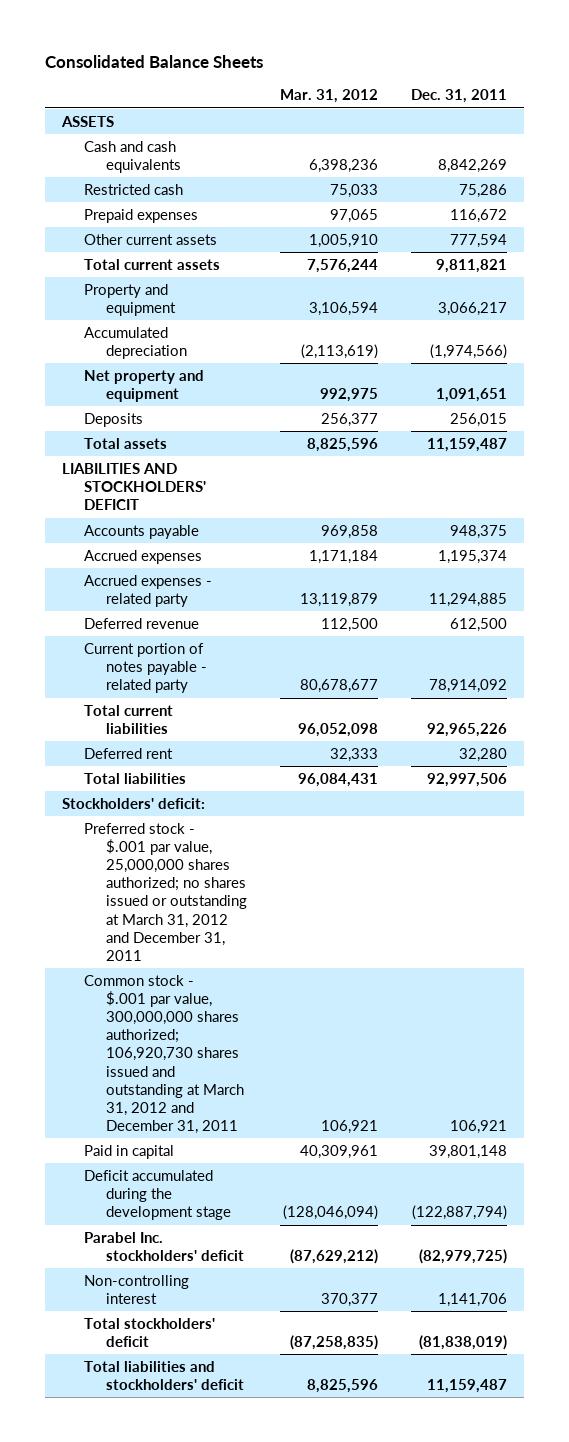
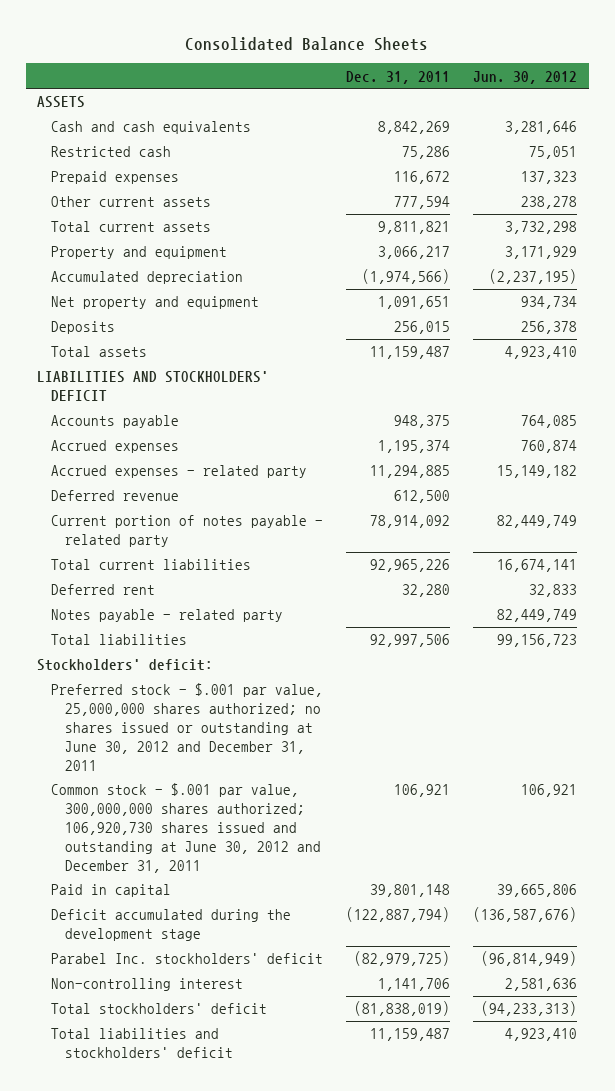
[280,89,379,104] Mar. 31, 2012 -> none
none -> [473,70,578,84] Jun. 30, 2012
none -> [50,609,283,623] Notes payable - related party
[83,822,248,961] Preferred stock - $.001 par value, 25,000,000 shares authorized; no shares issued or outstanding at March 31, 2012 and December 31, 2011 -> [50,683,323,771] Preferred stock - $.001 par value, 25,000,000 shares authorized; no shares issued or outstanding at June 30, 2012 and December 31, 2011
[83,974,245,1135] Common stock - $.001 par value, 300,000,000 shares authorized; 106,920,730 shares issued and outstanding at March 31, 2012 and December 31, 2011 -> [50,783,321,873] Common stock - $.001 par value, 300,000,000 shares authorized; 106,920,730 shares issued and outstanding at June 30, 2012 and December 31, 2011

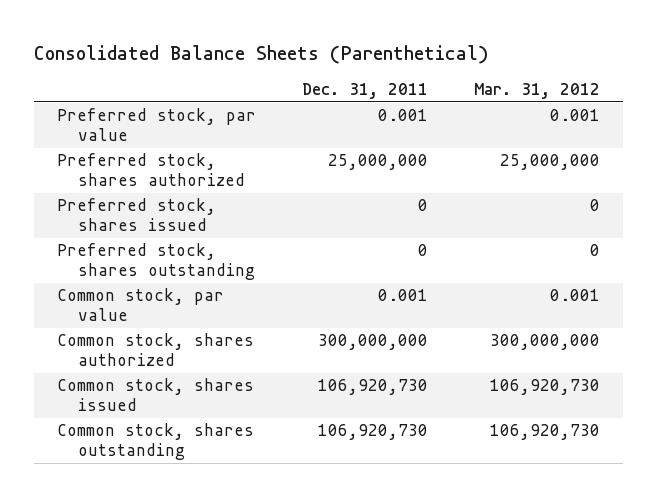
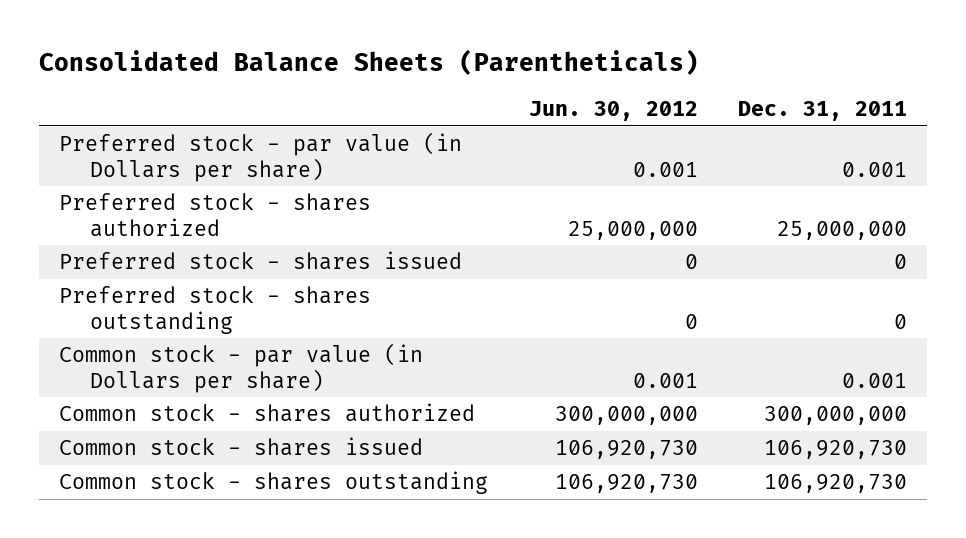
[33,44,489,64] Consolidated Balance Sheets (Parenthetical) -> [39,49,700,76] Consolidated Balance Sheets (Parentheticals)
[474,83,601,100] Mar. 31, 2012 -> none
none -> [528,101,698,122] Jun. 30, 2012
[56,108,256,142] Preferred stock, par value -> [59,132,463,182] Preferred stock - par value (in Dollars per share)
[56,153,245,187] Preferred stock, shares authorized -> [59,193,372,237] Preferred stock - shares authorized
[56,198,216,232] Preferred stock, shares issued -> [59,251,463,271] Preferred stock - shares issued
[56,243,255,281] Preferred stock, shares outstanding -> [59,286,372,334] Preferred stock - shares outstanding
[56,288,224,322] Common stock, par value -> [59,343,424,393] Common stock - par value (in Dollars per share)
[56,333,254,367] Common stock, shares authorized -> [59,403,476,423] Common stock - shares authorized
[56,378,254,412] Common stock, shares issued -> [59,437,424,457] Common stock - shares issued
[56,423,254,461] Common stock, shares outstanding -> [59,471,489,495] Common stock - shares outstanding

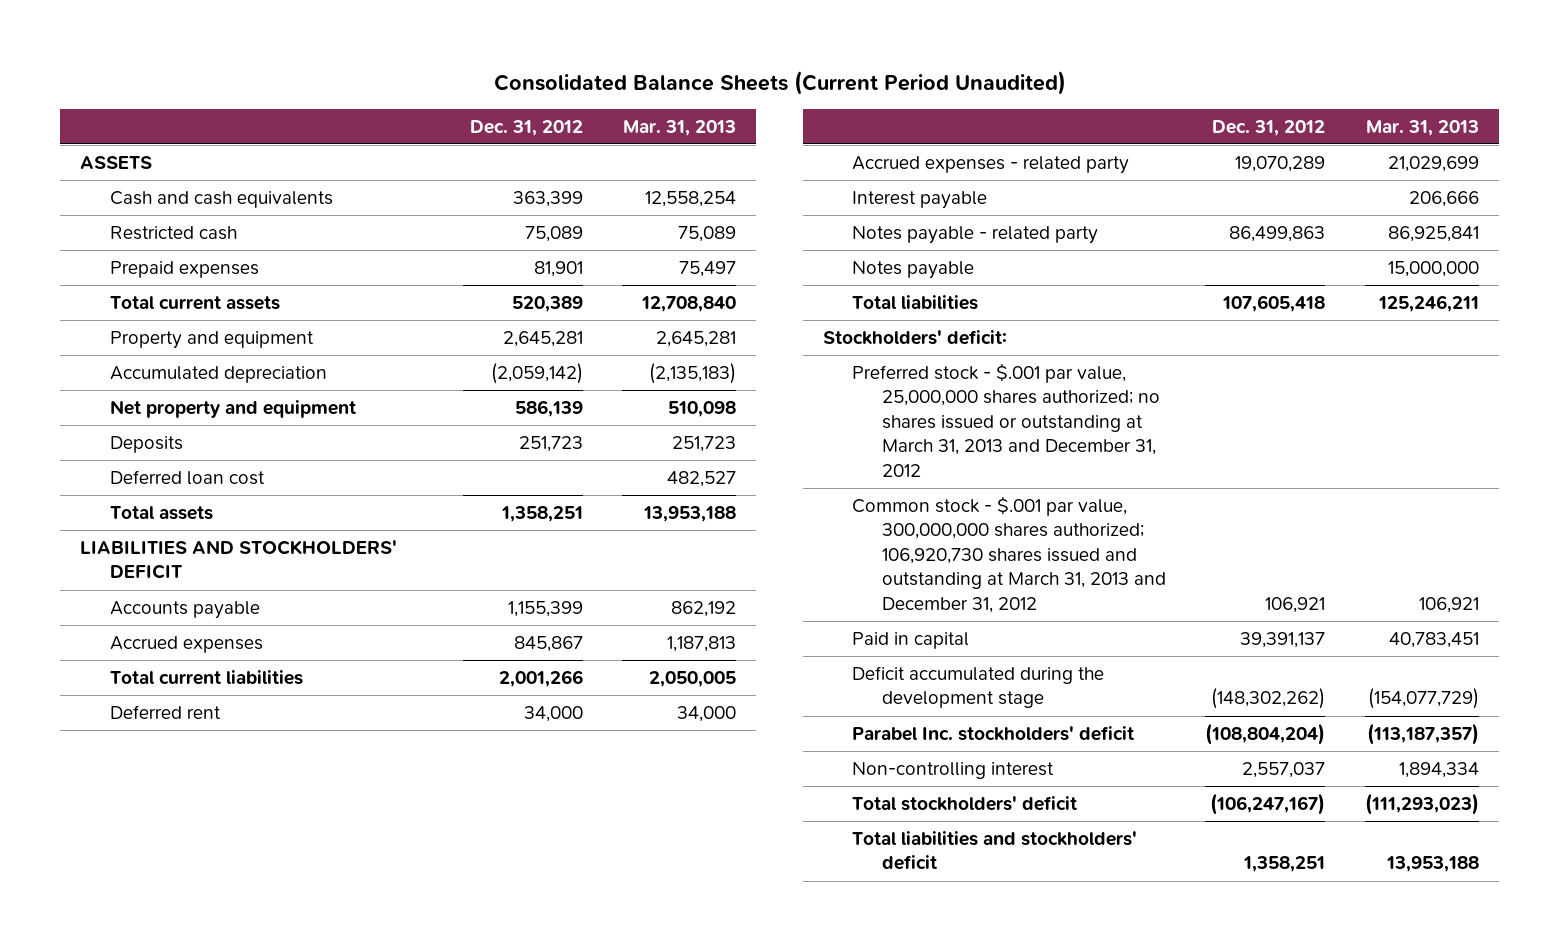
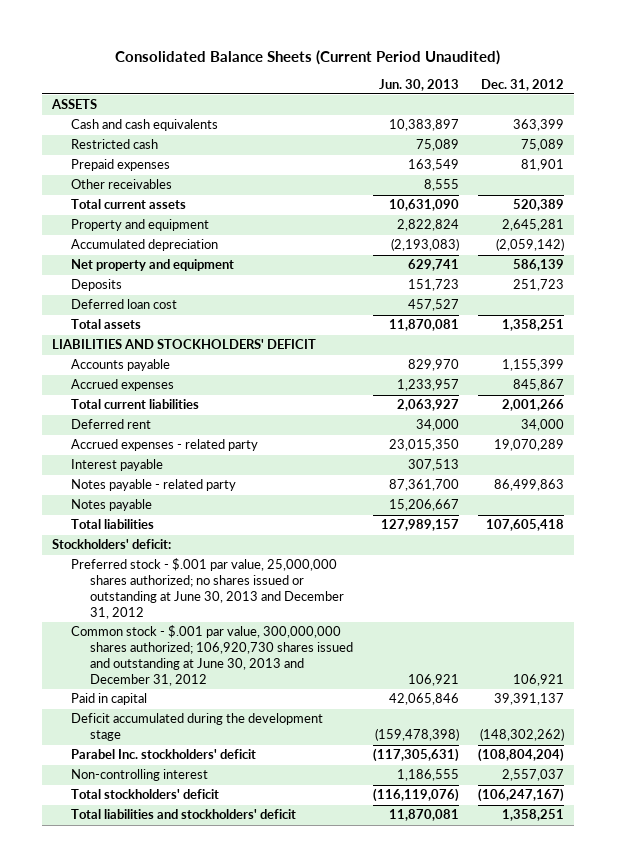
[623,119,737,136] Mar. 31, 2013 -> none
none -> [378,78,459,91] Jun. 30, 2013
none -> [71,179,173,190] Other receivables
[852,362,1160,477] Preferred stock - $.001 par value, 25,000,000 shares authorized; no shares issued or outstanding at March 31, 2013 and December 31, 2012 -> [71,558,345,619] Preferred stock - $.001 par value, 25,000,000 shares authorized; no shares issued or outstanding at June 30, 2013 and December 31, 2012
[852,495,1166,613] Common stock - $.001 par value, 300,000,000 shares authorized; 106,920,730 shares issued and outstanding at March 31, 2013 and December 31, 2012 -> [71,625,354,686] Common stock - $.001 par value, 300,000,000 shares authorized; 106,920,730 shares issued and outstanding at June 30, 2013 and December 31, 2012

